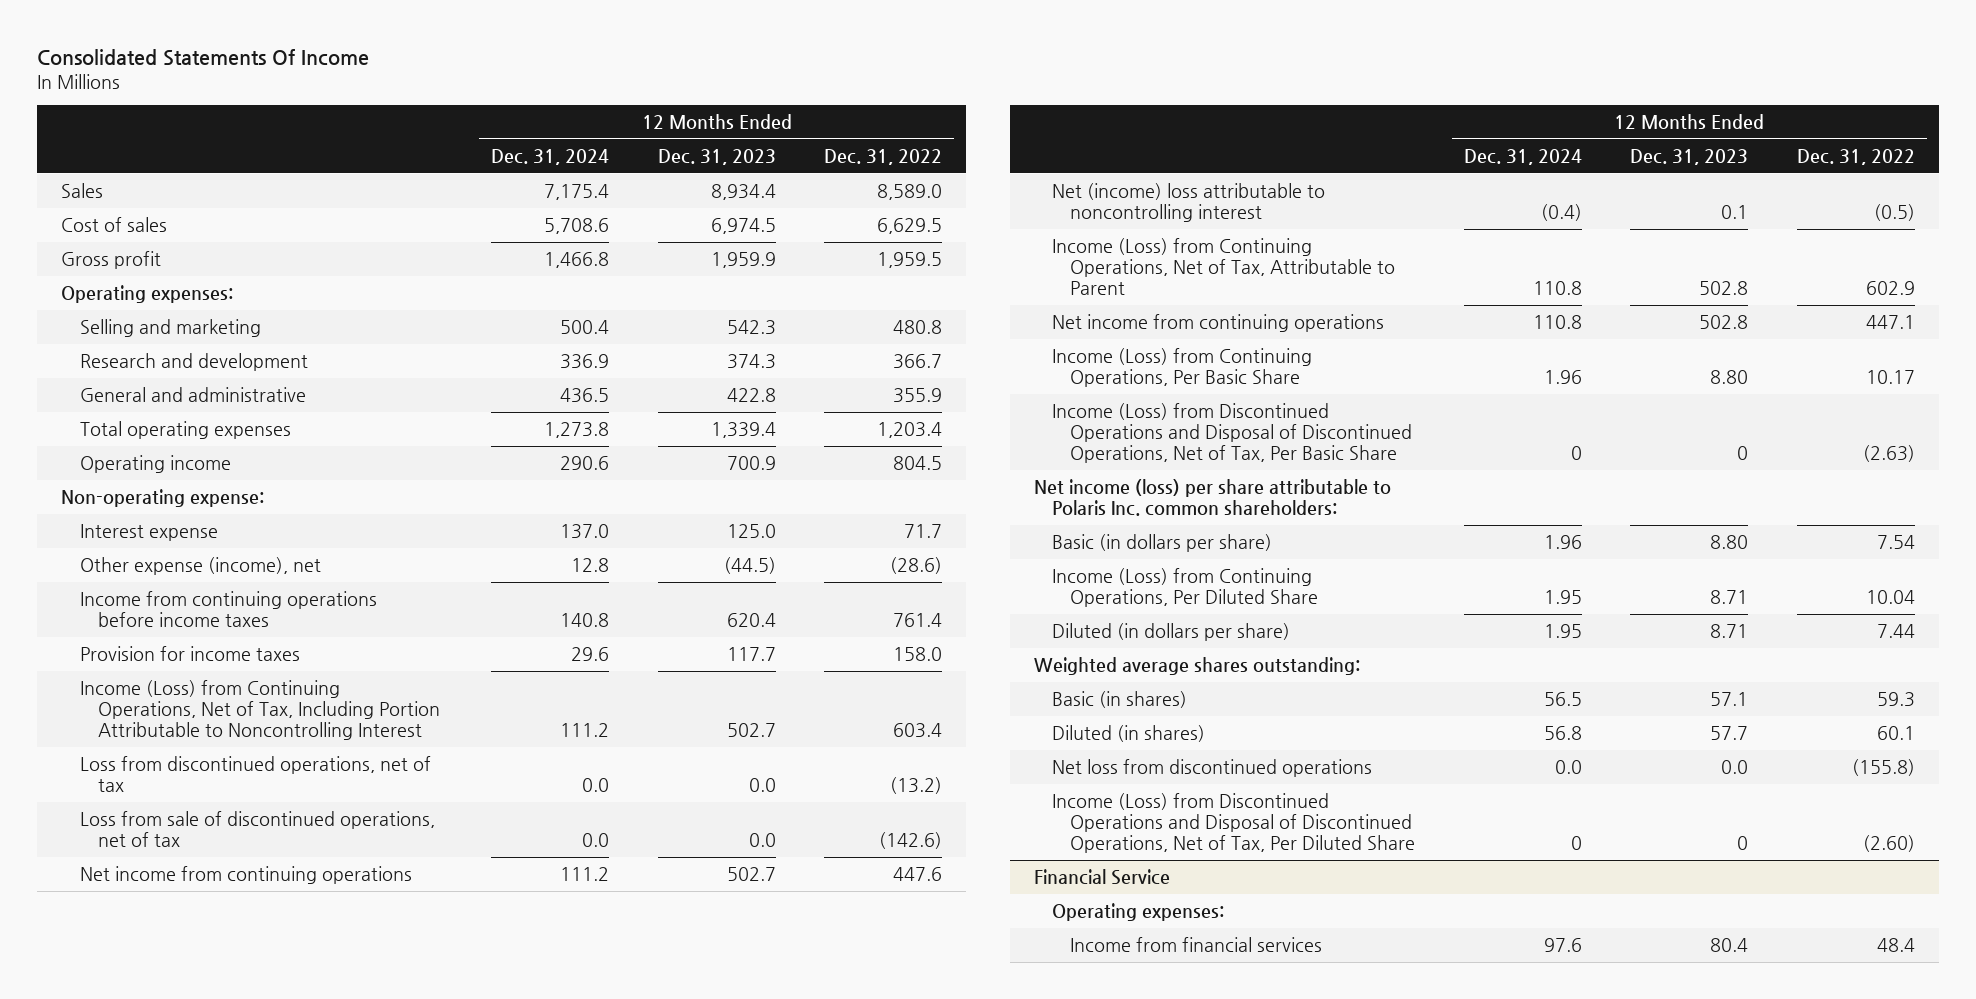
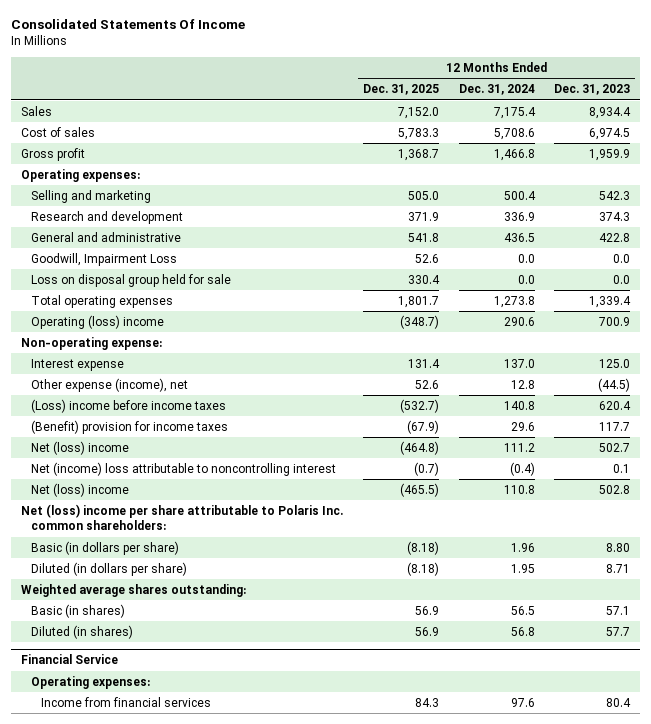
[823,148,942,165] Dec. 31, 2022 -> none
none -> [362,84,439,96] Dec. 31, 2025
none -> [31,252,178,266] Goodwill, Impairment Loss
none -> [31,273,232,287] Loss on disposal group held for sale
[79,454,231,473] Operating income -> [31,314,165,329] Operating (loss) income
[79,679,440,740] Income (Loss) from Continuing Operations, Net of Tax, Including Portion Attributable to Noncontrolling Interest -> none
[79,755,431,792] Loss from discontinued operations, net of tax -> none
[79,810,435,847] Loss from sale of discontinued operations, net of tax -> none
[79,590,377,627] Income from continuing operations before income taxes -> [31,398,227,413] (Loss) income before income taxes
[79,645,300,661] Provision for income taxes -> [31,419,229,434] (Benefit) provision for income taxes
[79,865,412,884] Net income from continuing operations -> [31,440,130,455] Net (loss) income
[1052,237,1396,295] Income (Loss) from Continuing Operations, Net of Tax, Attributable to Parent -> none
[1052,347,1313,387] Income (Loss) from Continuing Operations, Per Basic Share -> none
[1052,402,1413,463] Income (Loss) from Discontinued Operations and Disposal of Discontinued Operations, Net of Tax, Per Basic Share -> none
[1052,313,1385,332] Net income from continuing operations -> [31,482,130,497] Net (loss) income
[1033,478,1391,516] Net income (loss) per share attributable to Polaris Inc. common shareholders: -> [20,503,343,531] Net (loss) income per share attributable to Polaris Inc. common shareholders:
[1052,567,1319,607] Income (Loss) from Continuing Operations, Per Diluted Share -> none
[1052,758,1373,777] Net loss from discontinued operations -> none
[1052,792,1416,853] Income (Loss) from Discontinued Operations and Disposal of Discontinued Operations, Net of Tax, Per Diluted Share -> none

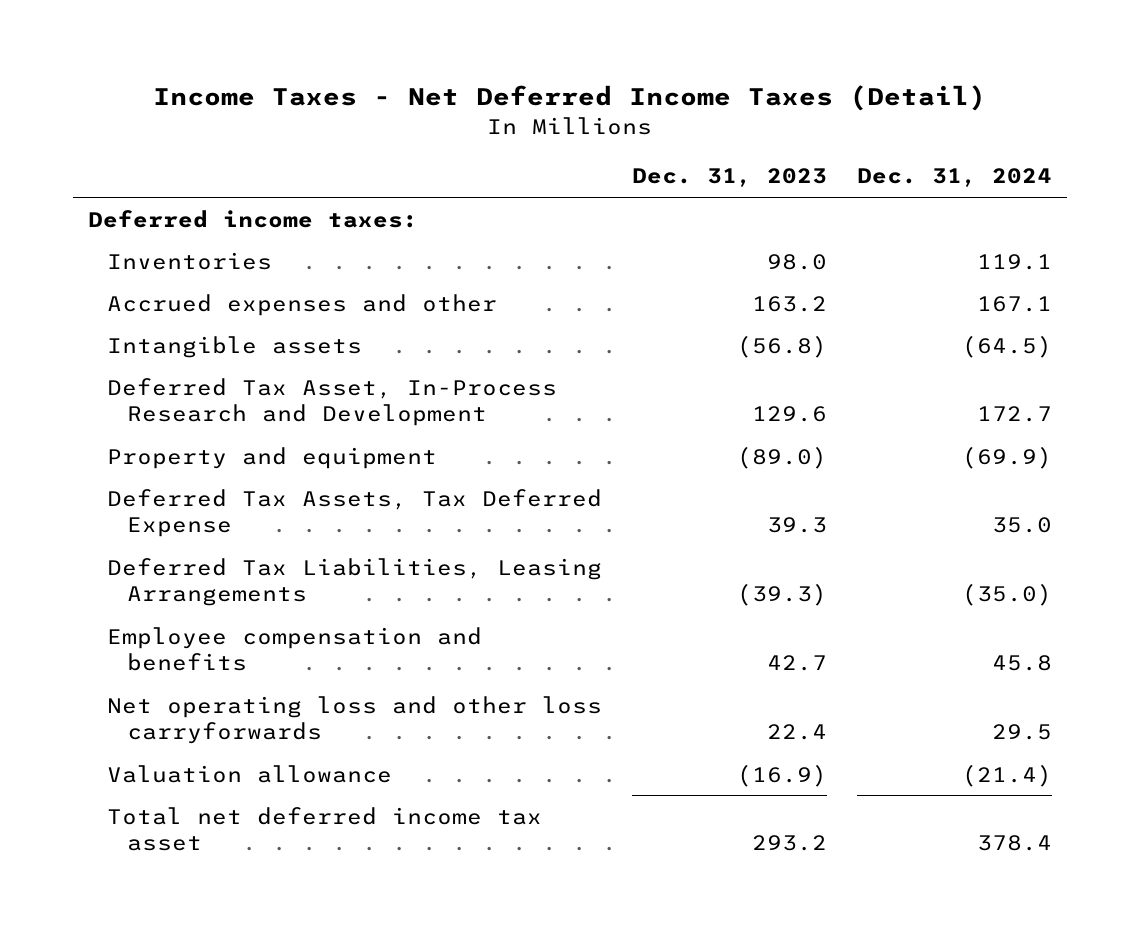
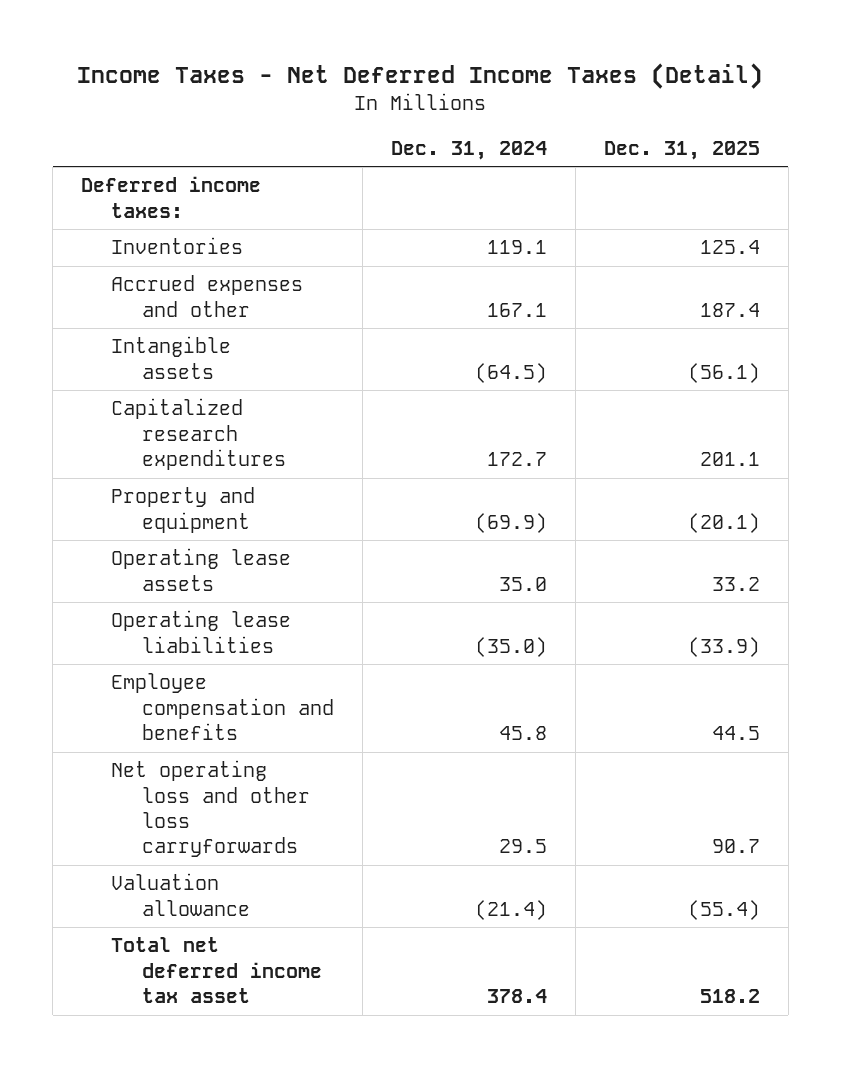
[632,168,828,188] Dec. 31, 2023 -> none
none -> [603,140,760,160] Dec. 31, 2025
[107,377,558,427] Deferred Tax Asset, In-Process Research and Development -> [111,398,286,471] Capitalized research expenditures
[107,488,603,538] Deferred Tax Assets, Tax Deferred Expense -> none
[107,557,603,607] Deferred Tax Liabilities, Leasing Arrangements -> none
none -> [111,548,292,591] Operating lease assets
none -> [111,610,292,653] Operating lease liabilities

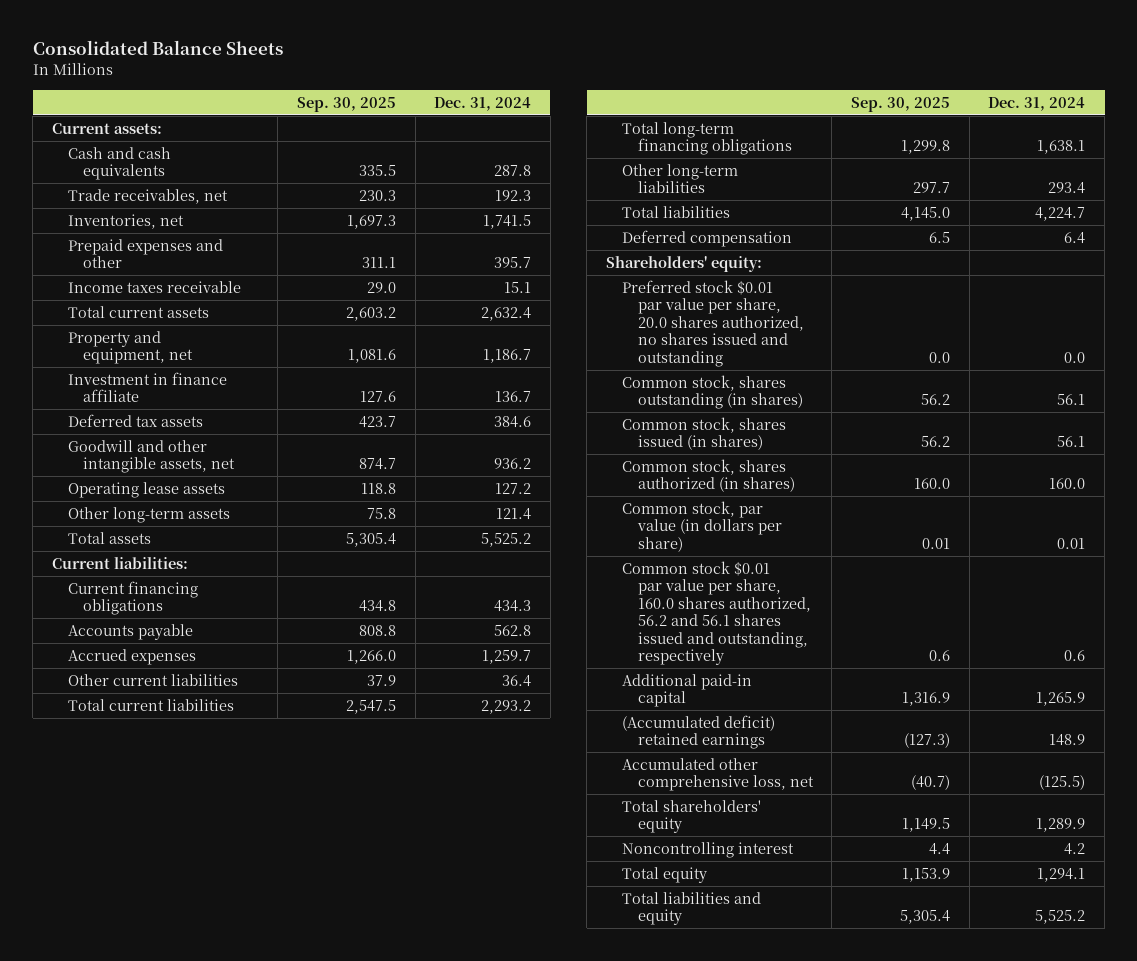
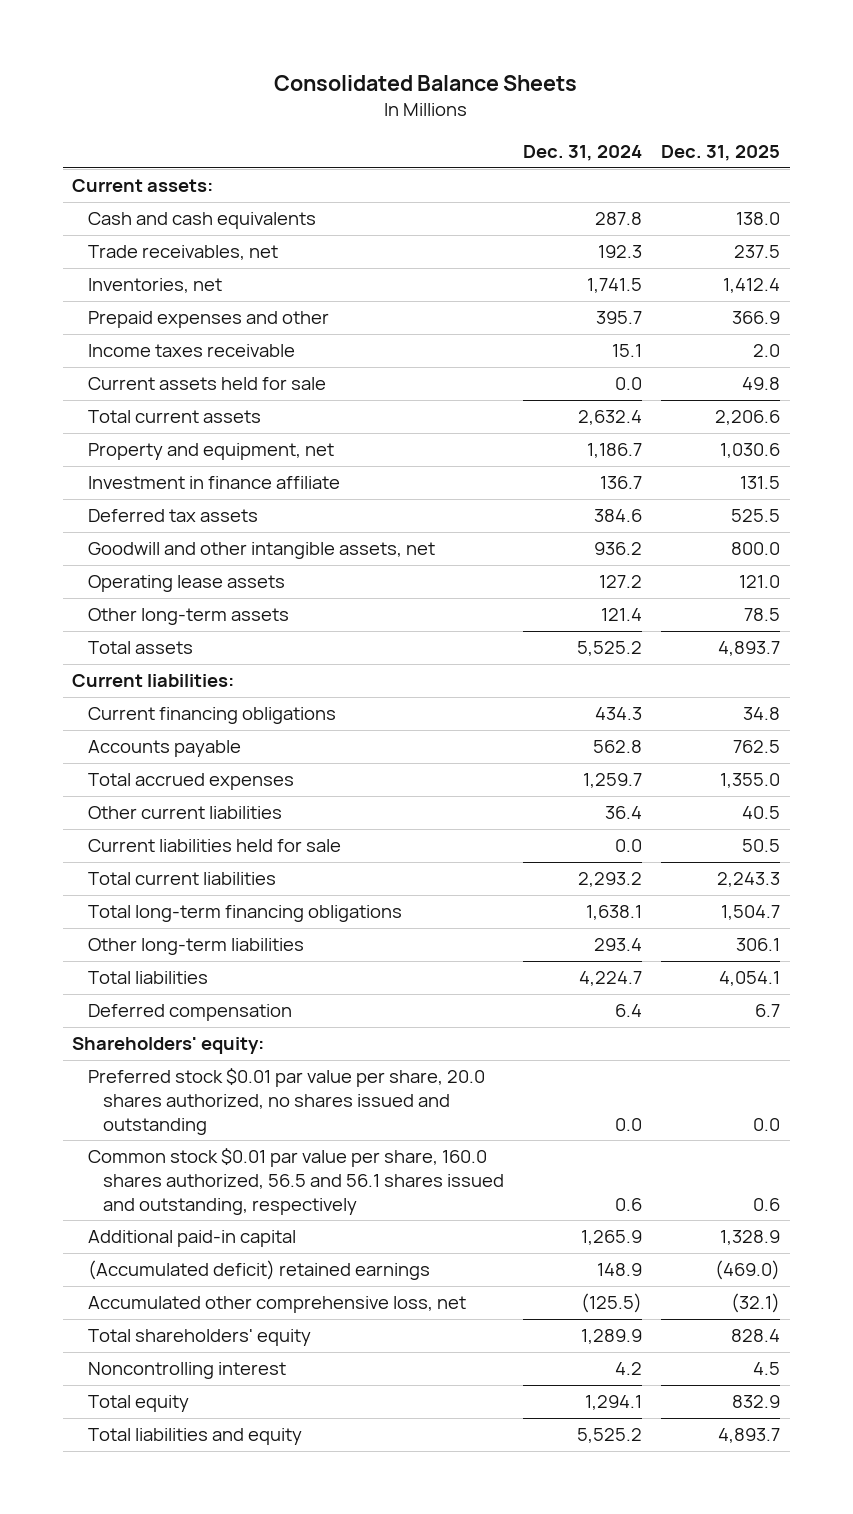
[296,96,396,112] Sep. 30, 2025 -> none
none -> [661,145,781,162] Dec. 31, 2025
none -> [87,377,326,391] Current assets held for sale
[67,648,196,665] Accrued expenses -> [87,773,294,791] Total accrued expenses
none -> [87,839,341,853] Current liabilities held for sale
[621,374,803,410] Common stock, shares outstanding (in shares) -> none
[621,416,786,451] Common stock, shares issued (in shares) -> none
[621,458,795,493] Common stock, shares authorized (in shares) -> none
[621,500,782,552] Common stock, par value (in dollars per share) -> none
[621,560,811,666] Common stock $0.01 par value per share, 160.0 shares authorized, 56.2 and 56.1 shares issued and outstanding, respectively -> [87,1148,505,1215] Common stock $0.01 par value per share, 160.0 shares authorized, 56.5 and 56.1 shares issued and outstanding, respectively

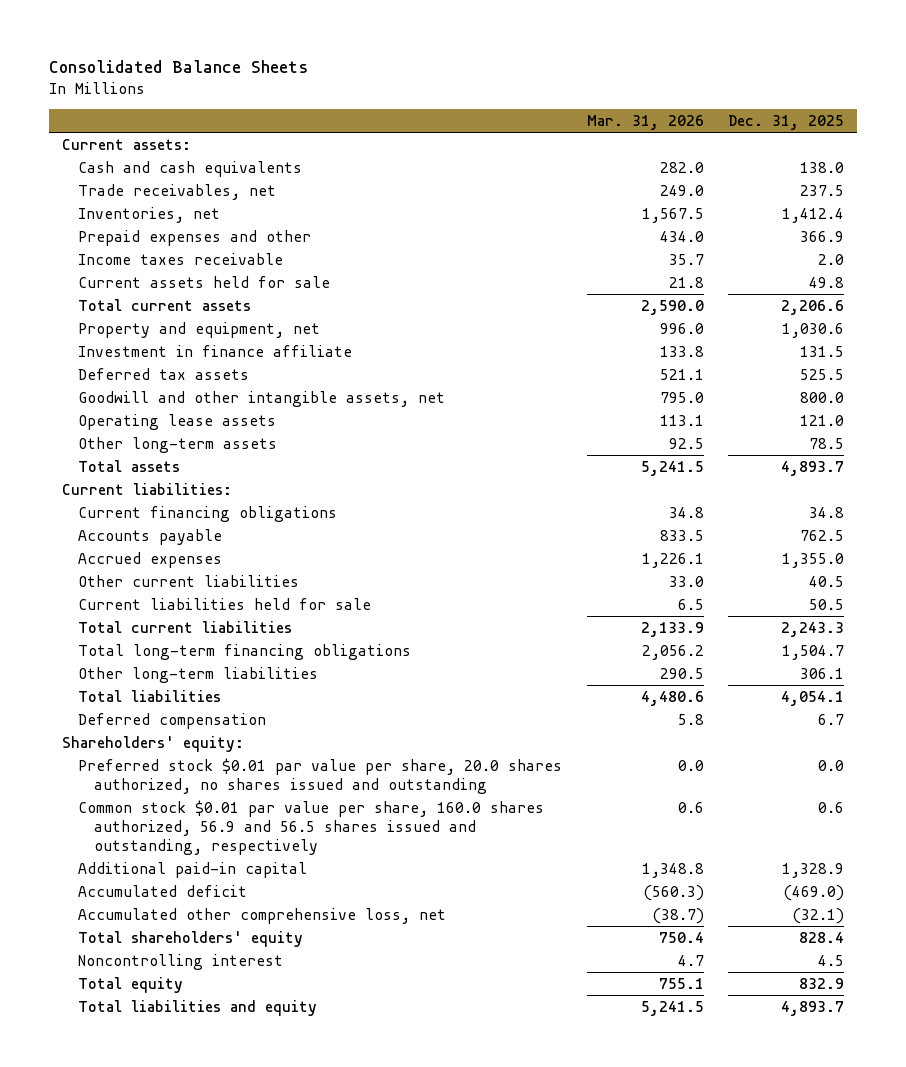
[523,145,643,162] Dec. 31, 2024 -> none
none -> [586,114,704,130] Mar. 31, 2026
[87,773,294,791] Total accrued expenses -> [77,551,222,568] Accrued expenses
[87,1148,505,1215] Common stock $0.01 par value per share, 160.0 shares authorized, 56.5 and 56.1 shares issued and outstanding, respectively -> [77,799,544,855] Common stock $0.01 par value per share, 160.0 shares authorized, 56.9 and 56.5 shares issued and outstanding, respectively
[87,1260,430,1281] (Accumulated deficit) retained earnings -> [77,884,247,897] Accumulated deficit

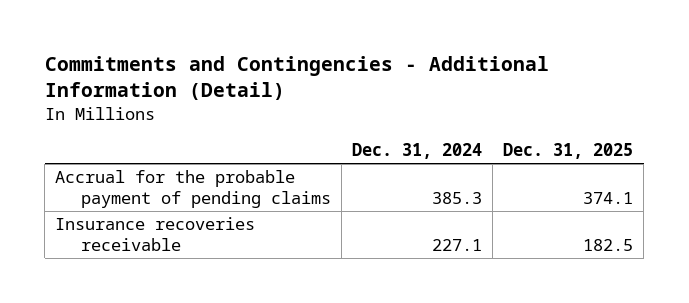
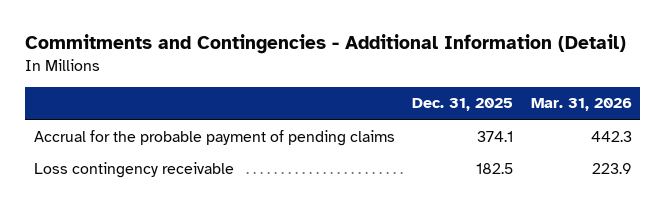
[351,142,482,159] Dec. 31, 2024 -> none
none -> [530,98,632,112] Mar. 31, 2026
[55,217,256,251] Insurance recoveries receivable -> [33,161,234,178] Loss contingency receivable

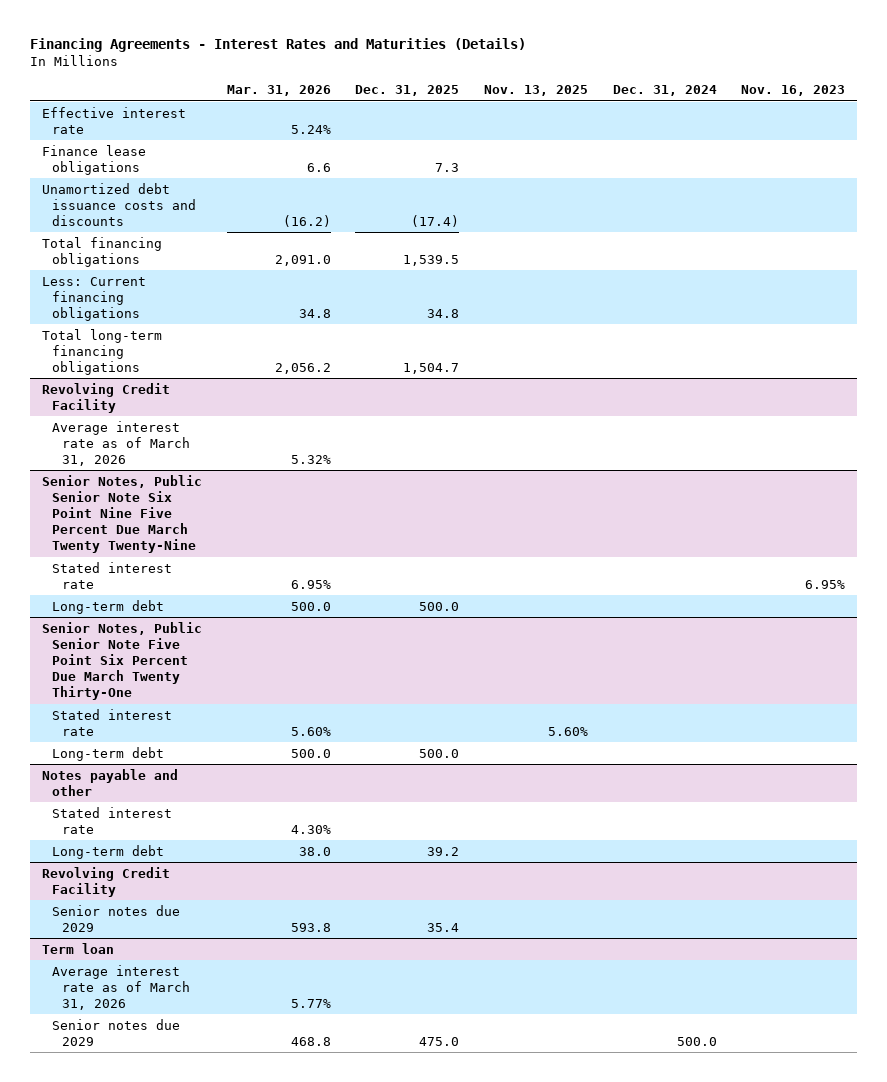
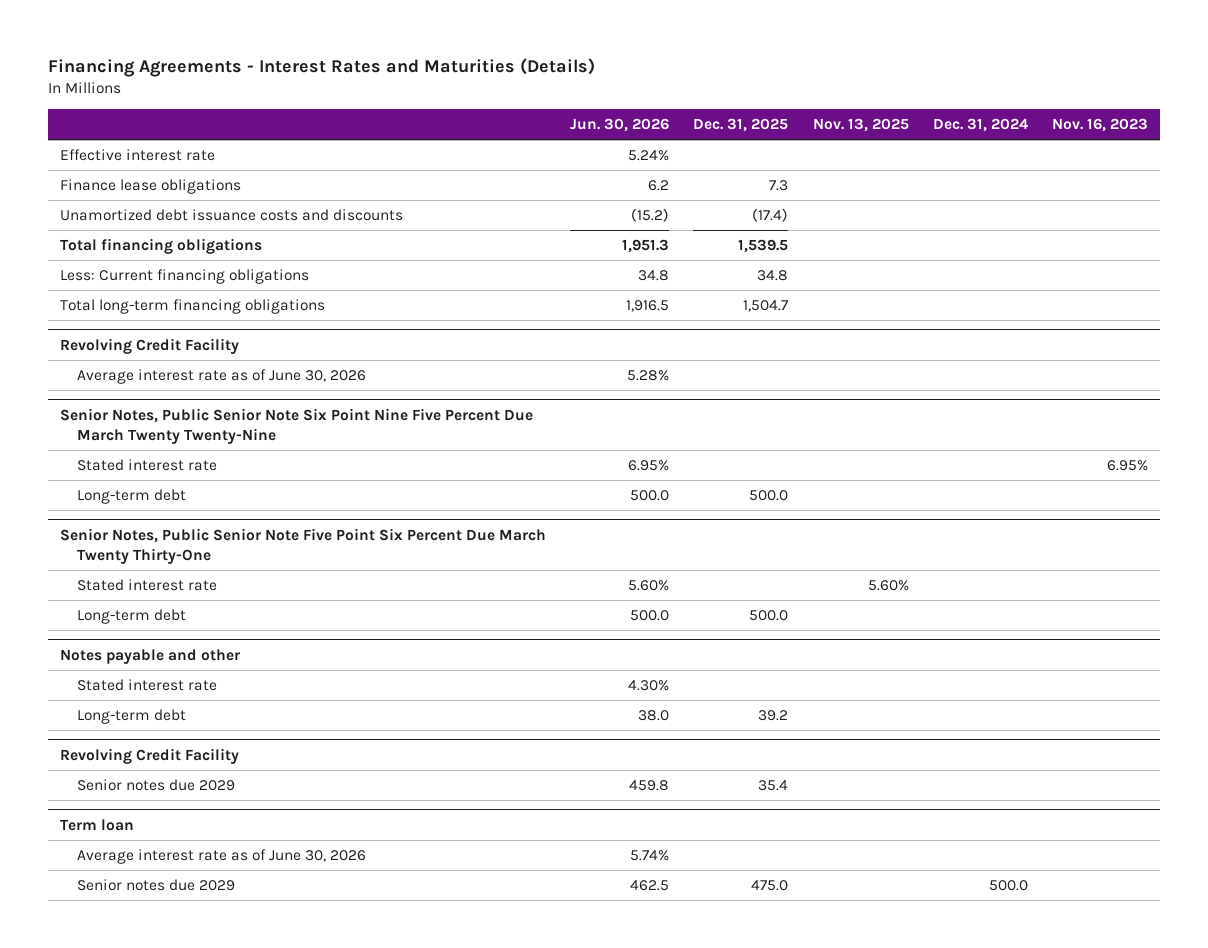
[226,84,331,96] Mar. 31, 2026 -> none
none -> [570,118,670,133] Jun. 30, 2026
[52,420,191,466] Average interest rate as of March 31, 2026 -> [76,369,366,385] Average interest rate as of June 30, 2026
[52,964,191,1010] Average interest rate as of March 31, 2026 -> [76,849,366,865] Average interest rate as of June 30, 2026

